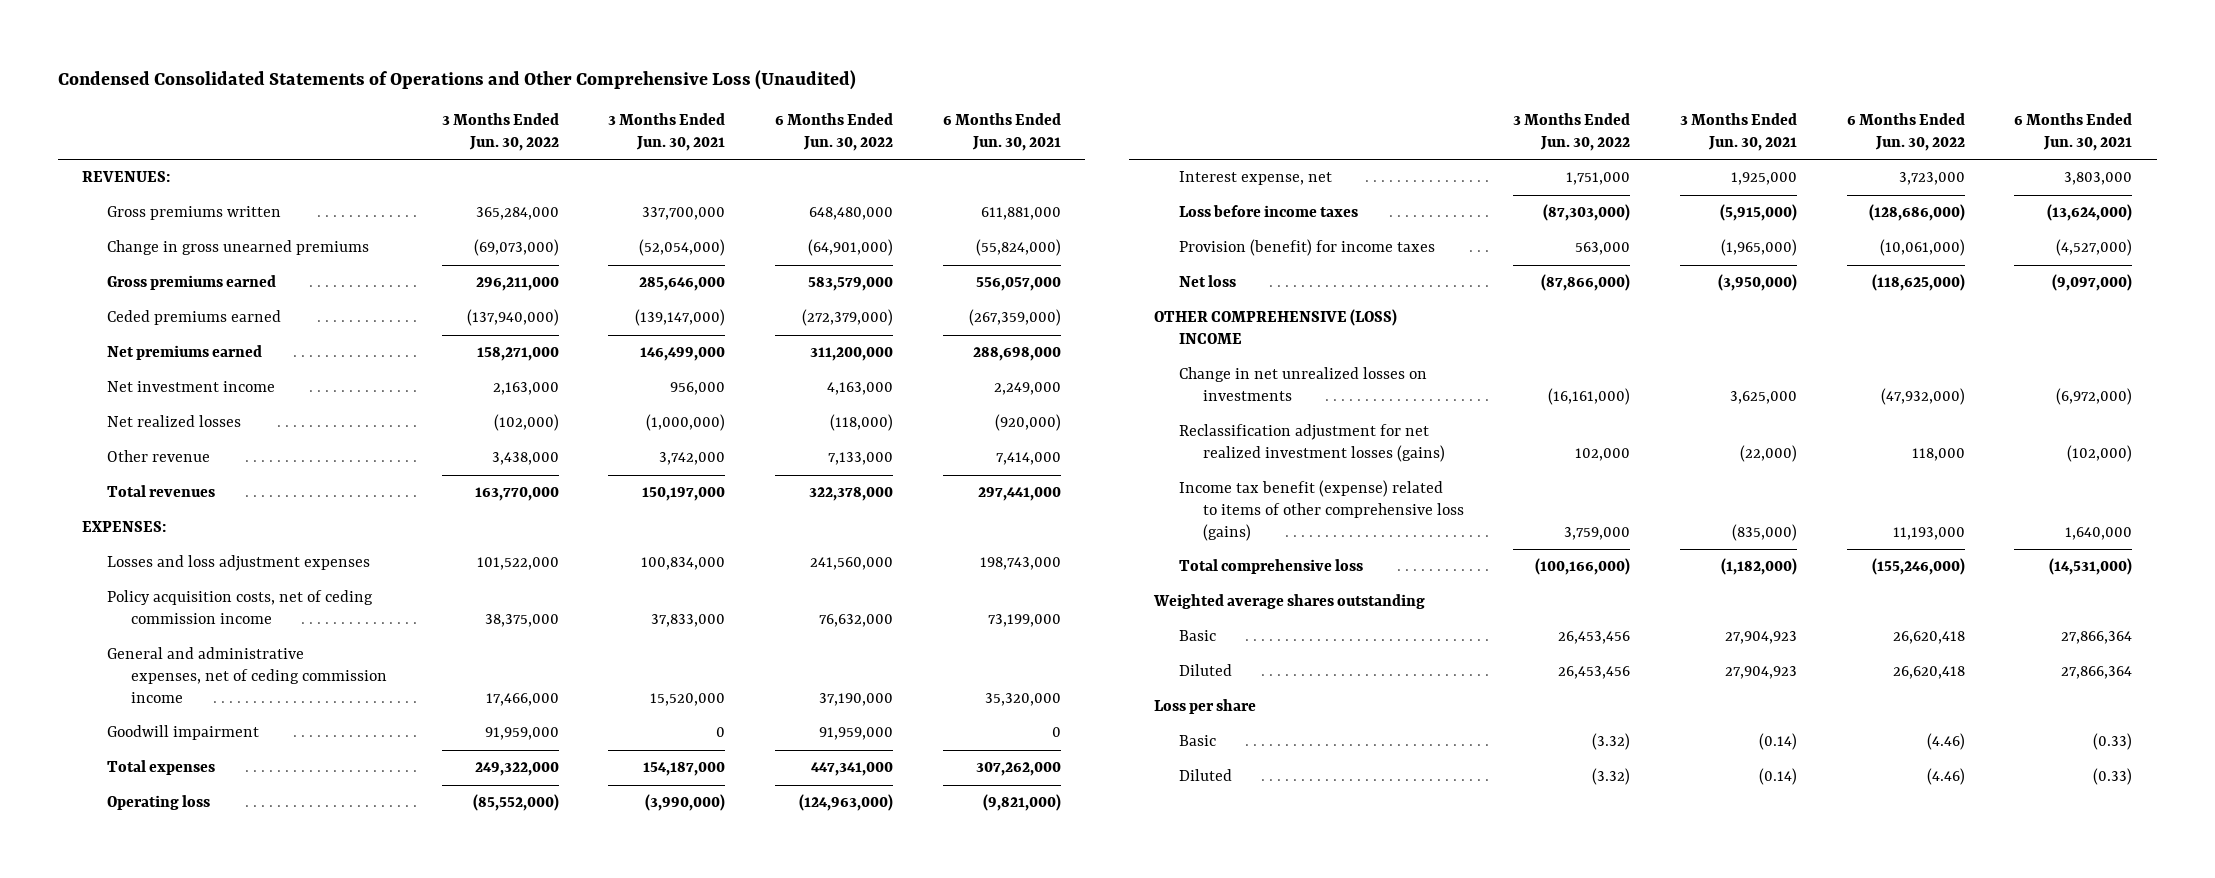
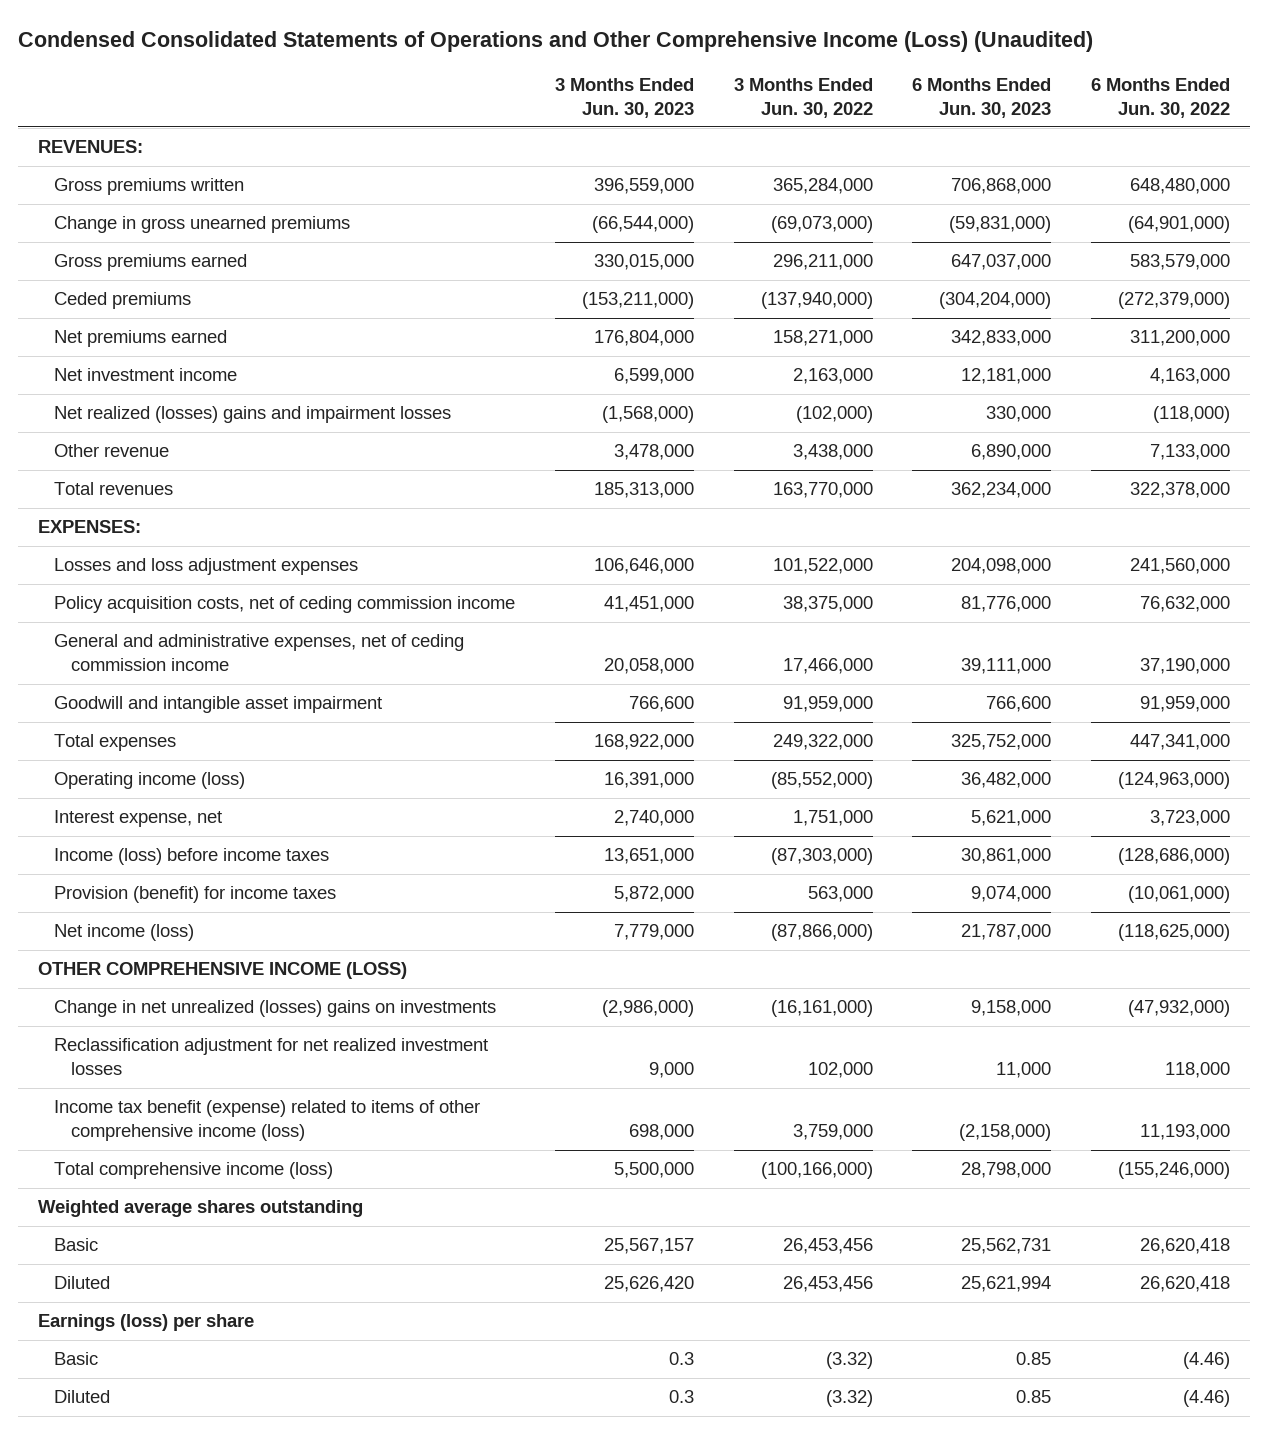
[57,69,856,90] Condensed Consolidated Statements of Operations and Other Comprehensive Loss (Unaudited) -> [17,30,1093,52] Condensed Consolidated Statements of Operations and Other Comprehensive Income (Loss) (Unaudited)
[608,113,726,151] 3 Months Ended Jun. 30, 2021 -> none
[942,113,1061,151] 6 Months Ended Jun. 30, 2021 -> none
none -> [554,77,694,118] 3 Months Ended Jun. 30, 2023
none -> [912,77,1052,118] 6 Months Ended Jun. 30, 2023
[106,310,281,326] Ceded premiums earned -> [54,292,192,310] Ceded premiums
[106,415,241,428] Net realized losses -> [54,406,452,424] Net realized (losses) gains and impairment losses
[106,725,259,741] Goodwill impairment -> [54,696,383,714] Goodwill and intangible asset impairment
[106,795,210,811] Operating loss -> [54,772,246,790] Operating income (loss)
[1178,205,1358,218] Loss before income taxes -> [54,848,330,866] Income (loss) before income taxes
[1178,275,1236,288] Net loss -> [54,924,195,942] Net income (loss)
[1154,309,1398,345] OTHER COMPREHENSIVE (LOSS) INCOME -> [37,962,407,980] OTHER COMPREHENSIVE INCOME (LOSS)
[1178,367,1427,402] Change in net unrealized losses on investments -> [54,1000,497,1018] Change in net unrealized (losses) gains on investments
[1178,424,1445,463] Reclassification adjustment for net realized investment losses (gains) -> [54,1038,489,1076] Reclassification adjustment for net realized investment losses
[1178,480,1464,541] Income tax benefit (expense) related to items of other comprehensive loss (gains) -> [54,1100,481,1142] Income tax benefit (expense) related to items of other comprehensive income (loss)
[1178,559,1363,575] Total comprehensive loss -> [54,1162,334,1180] Total comprehensive income (loss)
[1154,699,1257,715] Loss per share -> [37,1314,254,1332] Earnings (loss) per share

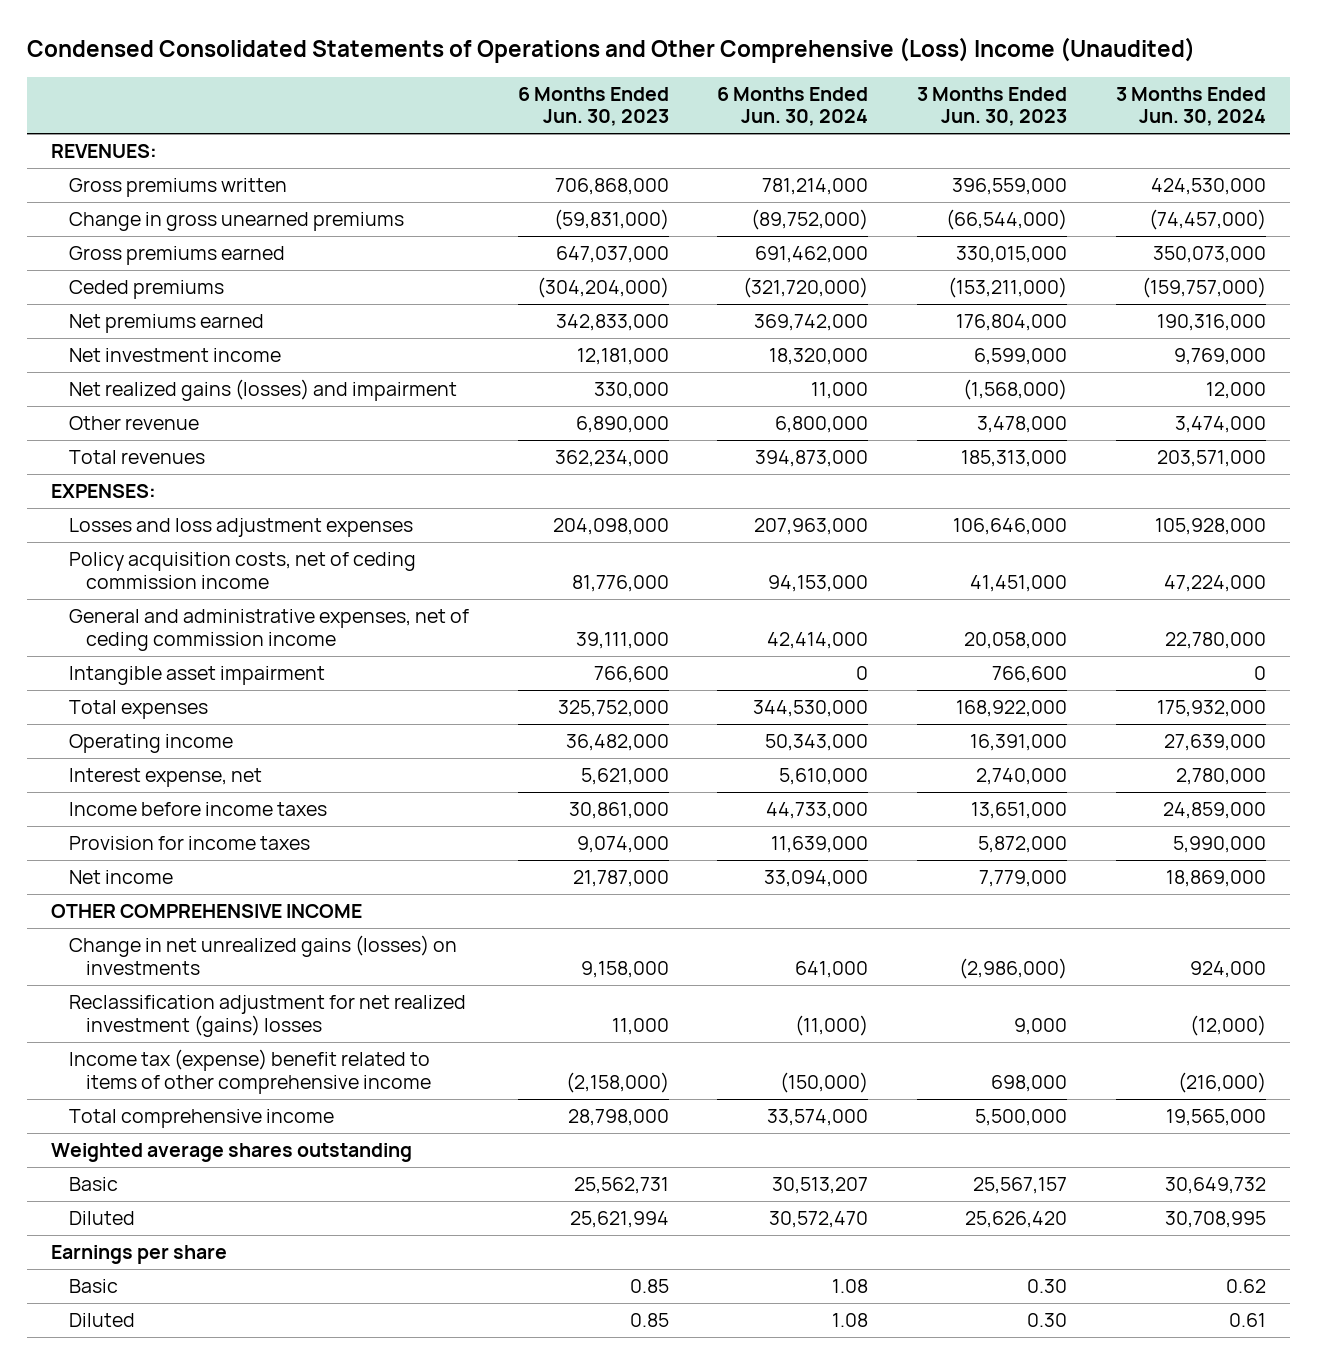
[17,30,1093,52] Condensed Consolidated Statements of Operations and Other Comprehensive Income (Loss) (Unaudited) -> [27,37,1196,64] Condensed Consolidated Statements of Operations and Other Comprehensive (Loss) Income (Unaudited)
[733,77,873,118] 3 Months Ended Jun. 30, 2022 -> none
[1091,77,1231,118] 6 Months Ended Jun. 30, 2022 -> none
none -> [717,86,869,127] 6 Months Ended Jun. 30, 2024
none -> [1115,86,1266,127] 3 Months Ended Jun. 30, 2024
[54,406,452,424] Net realized (losses) gains and impairment losses -> [68,379,457,402] Net realized gains (losses) and impairment
[54,696,383,714] Goodwill and intangible asset impairment -> [68,666,325,686] Intangible asset impairment
[54,772,246,790] Operating income (loss) -> [68,734,233,754] Operating income
[54,848,330,866] Income (loss) before income taxes -> [68,802,327,817] Income before income taxes
[54,886,337,904] Provision (benefit) for income taxes -> [68,836,310,851] Provision for income taxes
[54,924,195,942] Net income (loss) -> [68,870,173,885] Net income
[37,962,407,980] OTHER COMPREHENSIVE INCOME (LOSS) -> [51,904,363,919] OTHER COMPREHENSIVE INCOME
[54,1000,497,1018] Change in net unrealized (losses) gains on investments -> [68,935,457,975] Change in net unrealized gains (losses) on investments
[54,1038,489,1076] Reclassification adjustment for net realized investment losses -> [68,995,466,1037] Reclassification adjustment for net realized investment (gains) losses
[54,1100,481,1142] Income tax benefit (expense) related to items of other comprehensive income (loss) -> [68,1049,432,1094] Income tax (expense) benefit related to items of other comprehensive income
[54,1162,334,1180] Total comprehensive income (loss) -> [68,1109,334,1129] Total comprehensive income
[37,1314,254,1332] Earnings (loss) per share -> [51,1245,228,1265] Earnings per share
[668,1352,694,1366] 0.3 -> [1027,1279,1068,1294] 0.30
[668,1390,694,1404] 0.3 -> [1027,1313,1068,1328] 0.30

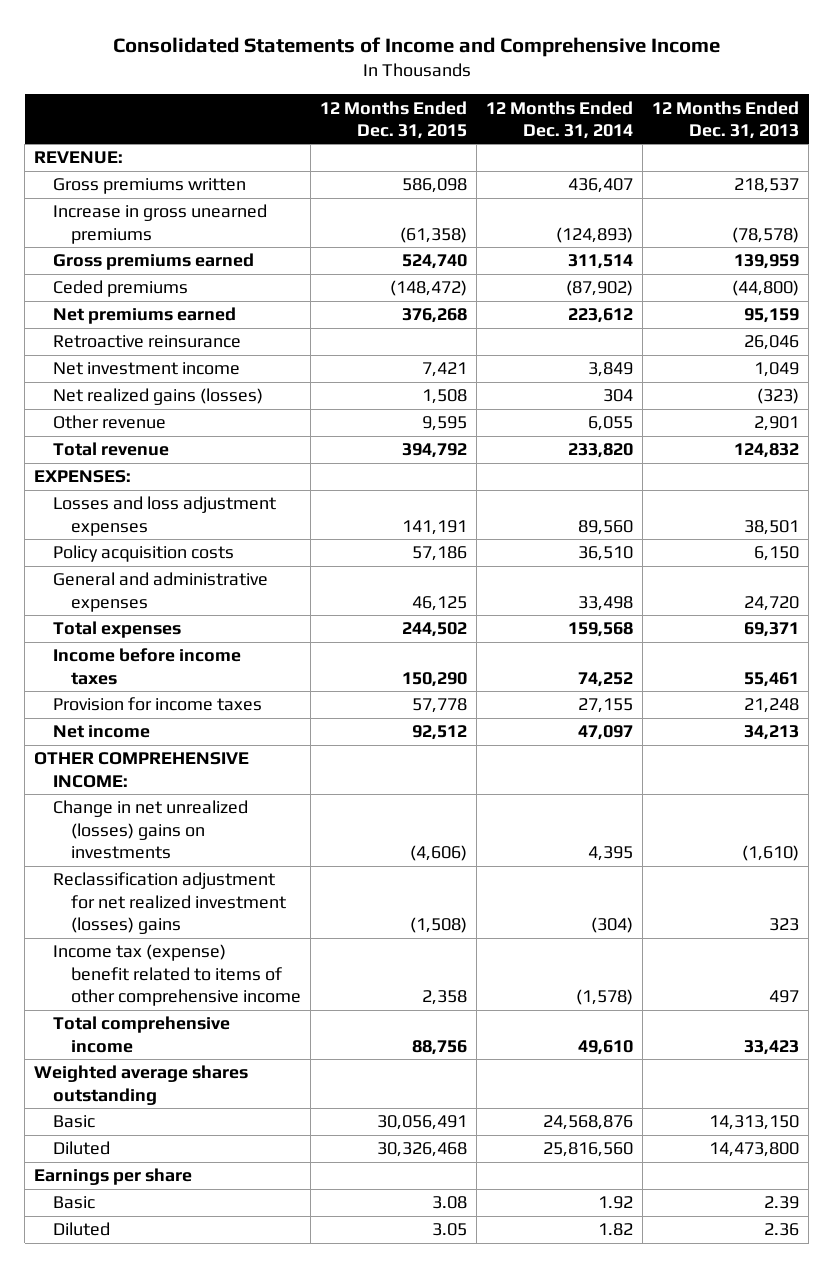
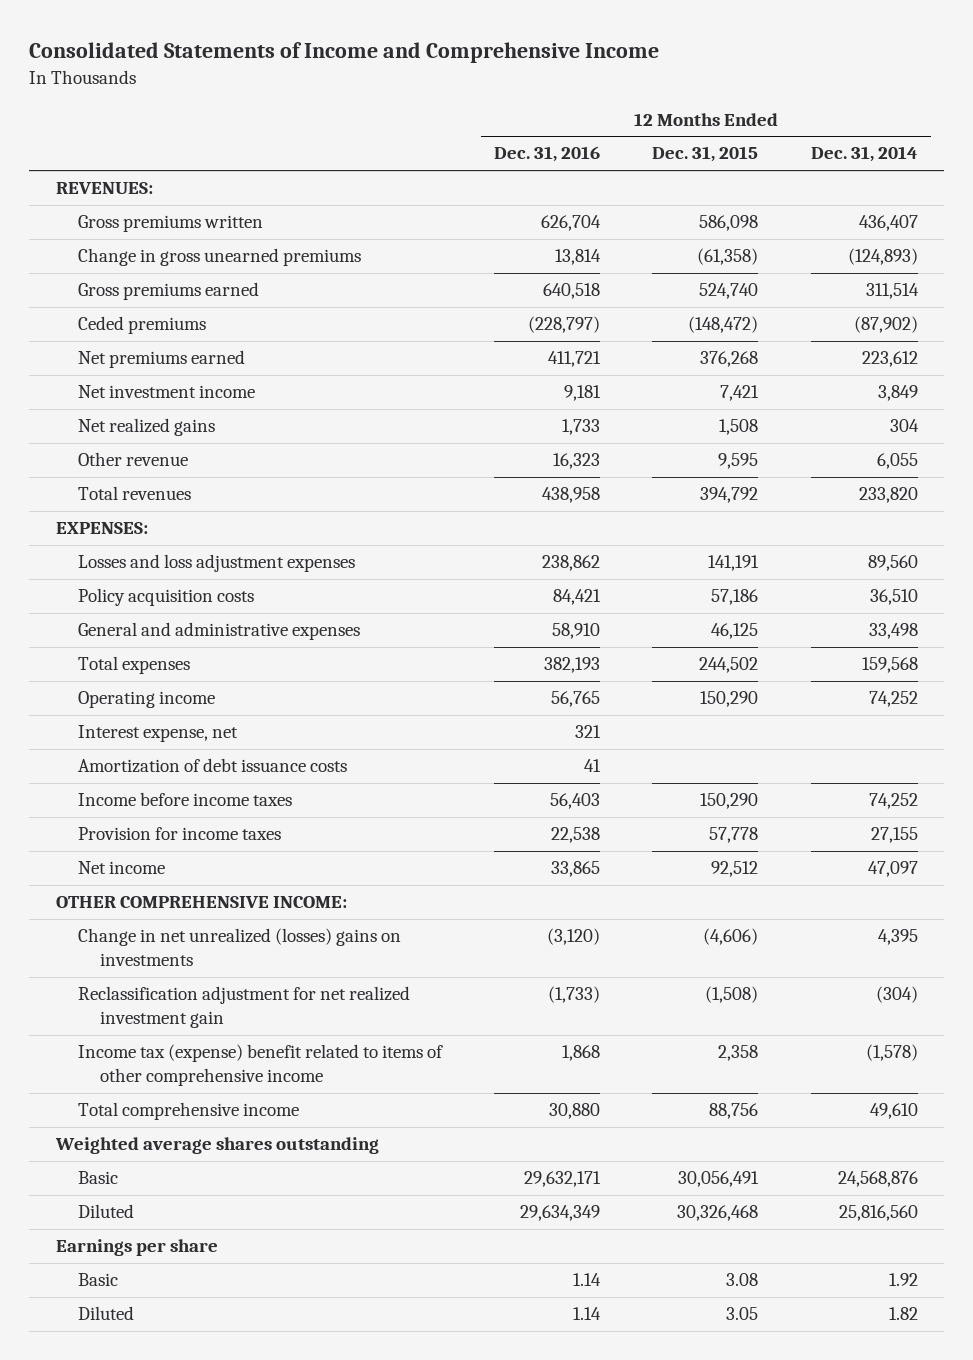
[652,100,800,139] 12 Months Ended Dec. 31, 2013 -> none
none -> [494,146,601,163] Dec. 31, 2016
[34,151,124,165] REVENUE: -> [55,182,153,195] REVENUES:
[52,204,267,244] Increase in gross unearned premiums -> [77,248,361,267] Change in gross unearned premiums
[52,335,241,349] Retroactive reinsurance -> none
[52,388,263,406] Net realized gains (losses) -> [77,418,215,437] Net realized gains
[52,442,169,457] Total revenue -> [77,486,191,501] Total revenues
none -> [77,691,215,709] Operating income
none -> [77,725,238,743] Interest expense, net
none -> [77,758,347,774] Amortization of debt issuance costs
[52,872,287,934] Reclassification adjustment for net realized investment (losses) gains -> [77,986,410,1029] Reclassification adjustment for net realized investment gain

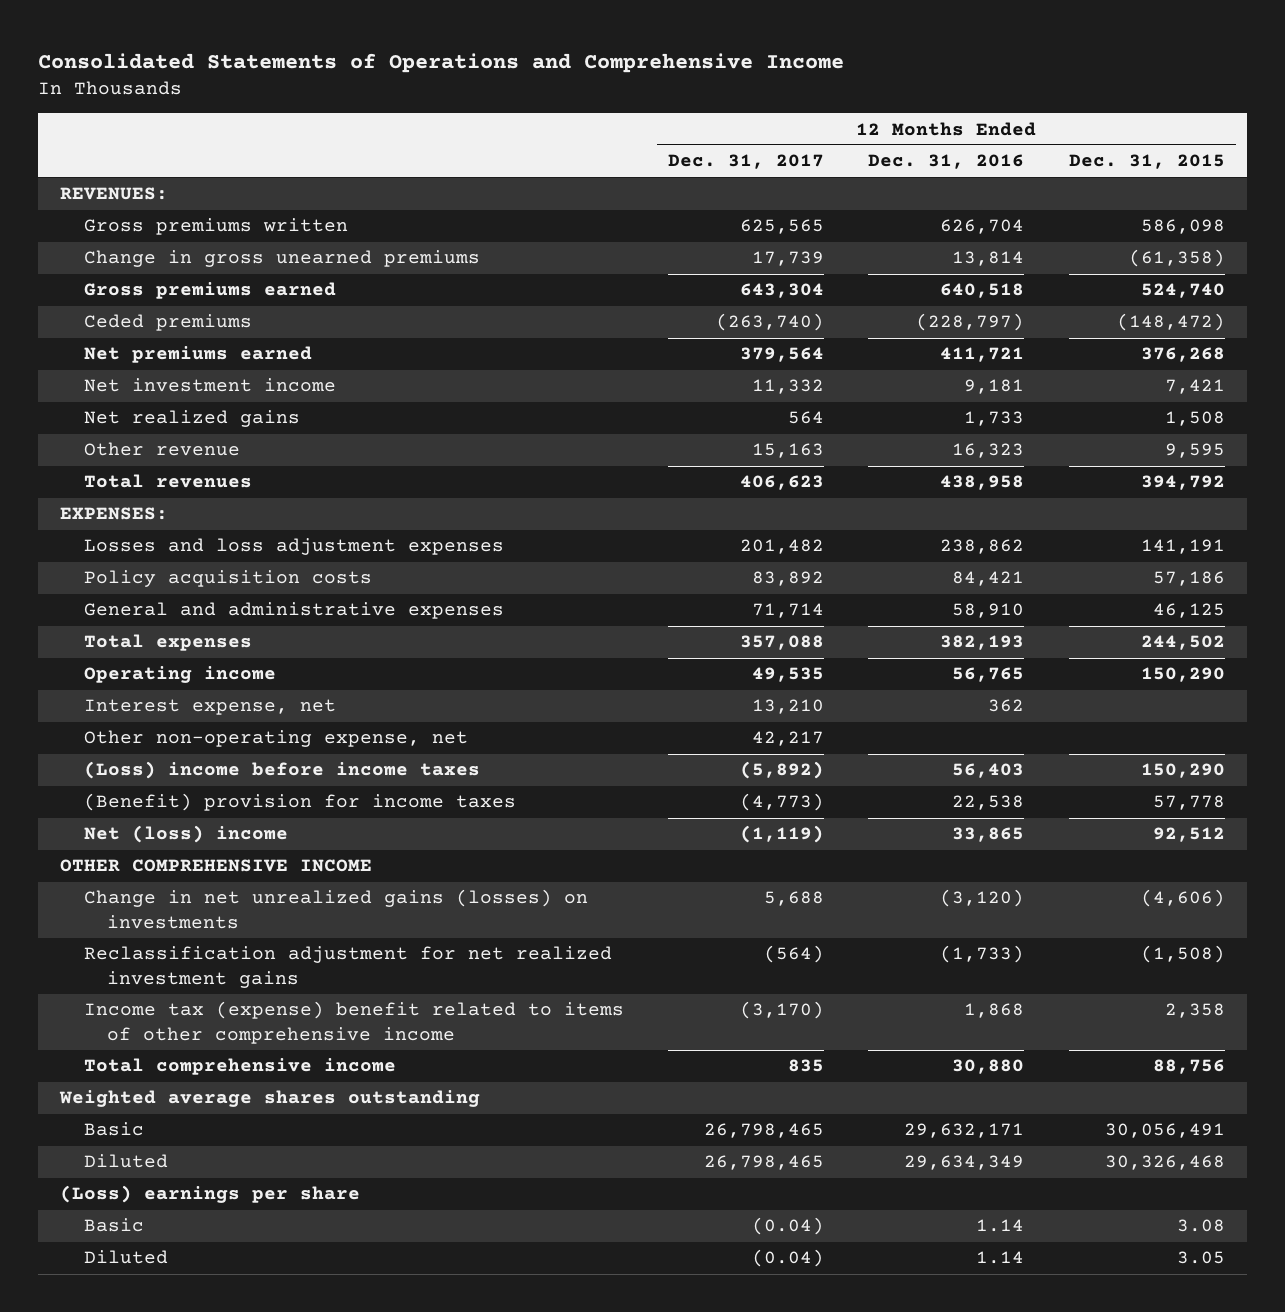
[29,42,660,64] Consolidated Statements of Income and Comprehensive Income -> [38,53,845,74] Consolidated Statements of Operations and Comprehensive Income
[810,146,918,163] Dec. 31, 2014 -> none
none -> [668,154,825,170] Dec. 31, 2017
[77,758,347,774] Amortization of debt issuance costs -> none
[575,725,602,739] 321 -> [988,699,1025,713] 362
none -> [83,730,468,748] Other non-operating expense, net
[77,792,292,807] Income before income taxes -> [83,761,480,780] (Loss) income before income taxes
[77,827,281,841] Provision for income taxes -> [83,793,516,812] (Benefit) provision for income taxes
[77,861,165,875] Net income -> [83,825,288,844] Net (loss) income
[55,896,347,909] OTHER COMPREHENSIVE INCOME: -> [60,859,373,873] OTHER COMPREHENSIVE INCOME
[77,928,401,967] Change in net unrealized (losses) gains on investments -> [83,889,588,930] Change in net unrealized gains (losses) on investments
[77,986,410,1029] Reclassification adjustment for net realized investment gain -> [83,946,612,989] Reclassification adjustment for net realized investment gains
[55,1239,218,1257] Earnings per share -> [60,1185,361,1204] (Loss) earnings per share

